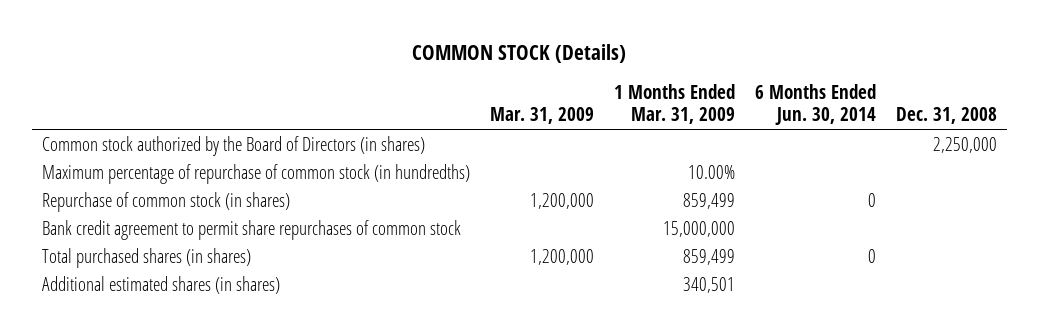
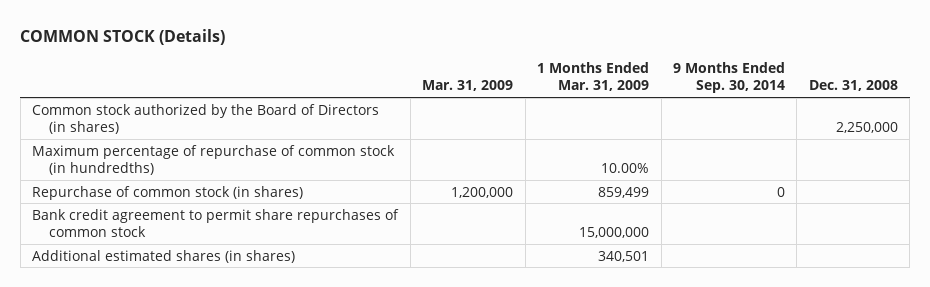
[754,84,876,126] 6 Months Ended Jun. 30, 2014 -> none
none -> [672,61,785,94] 9 Months Ended Sep. 30, 2014
[41,247,251,268] Total purchased shares (in shares) -> none

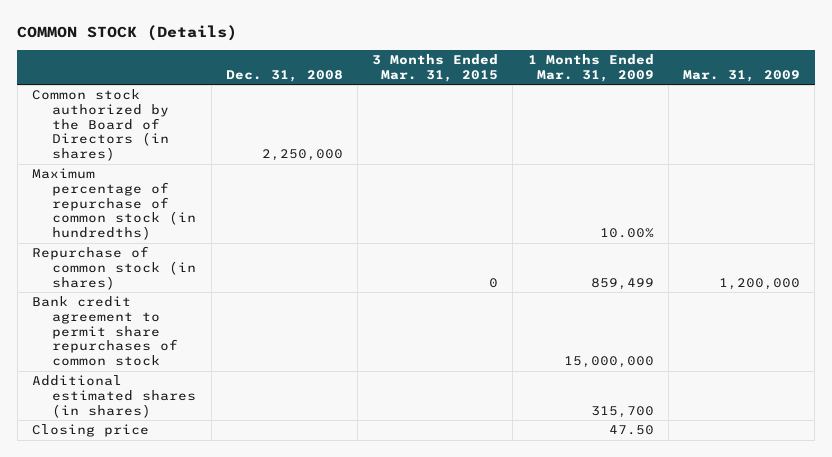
[672,61,785,94] 9 Months Ended Sep. 30, 2014 -> none
none -> [372,54,499,82] 3 Months Ended Mar. 31, 2015
[598,250,650,262] 340,501 -> [590,405,654,418] 315,700
none -> [32,424,150,438] Closing price

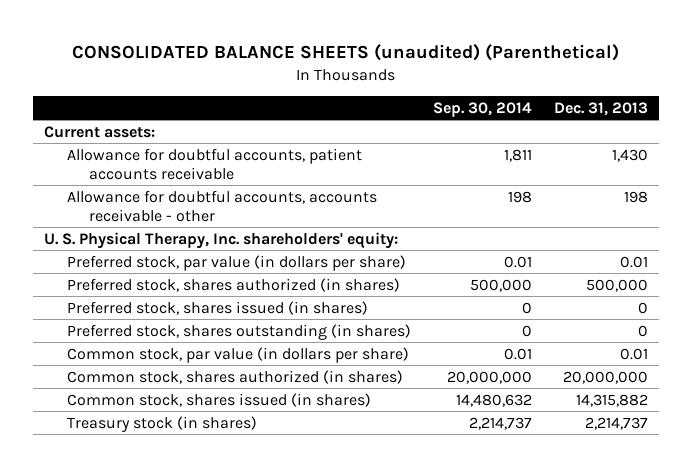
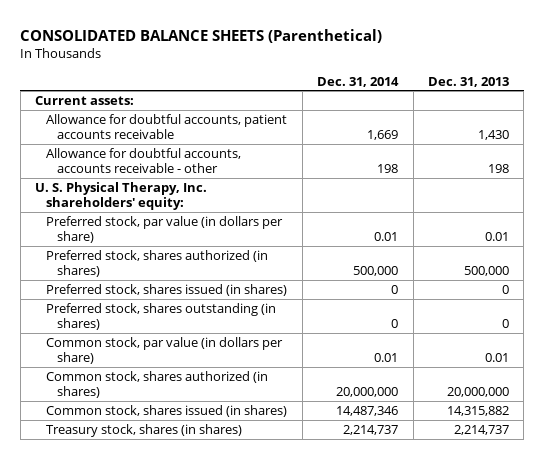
[71,44,619,62] CONSOLIDATED BALANCE SHEETS (unaudited) (Parenthetical) -> [20,28,383,43] CONSOLIDATED BALANCE SHEETS (Parenthetical)
[432,101,532,117] Sep. 30, 2014 -> none
none -> [317,76,400,87] Dec. 31, 2014
[66,415,257,432] Treasury stock (in shares) -> [46,423,243,437] Treasury stock, shares (in shares)

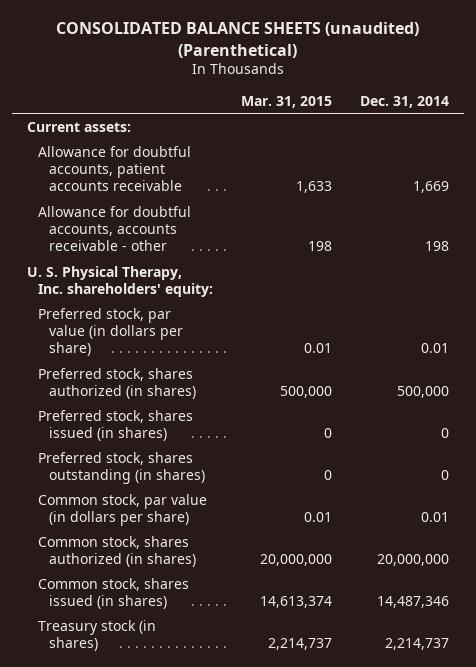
[20,28,383,43] CONSOLIDATED BALANCE SHEETS (Parenthetical) -> [56,22,420,58] CONSOLIDATED BALANCE SHEETS (unaudited) (Parenthetical)
[427,76,509,87] Dec. 31, 2013 -> none
none -> [241,95,333,108] Mar. 31, 2015
[46,423,243,437] Treasury stock, shares (in shares) -> [37,619,156,651] Treasury stock (in shares)

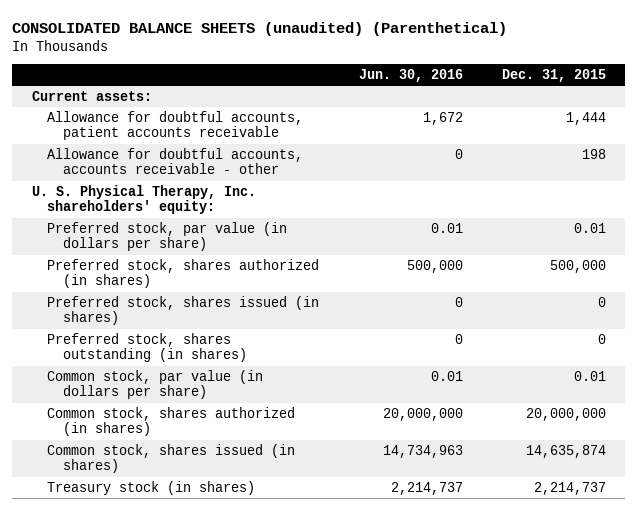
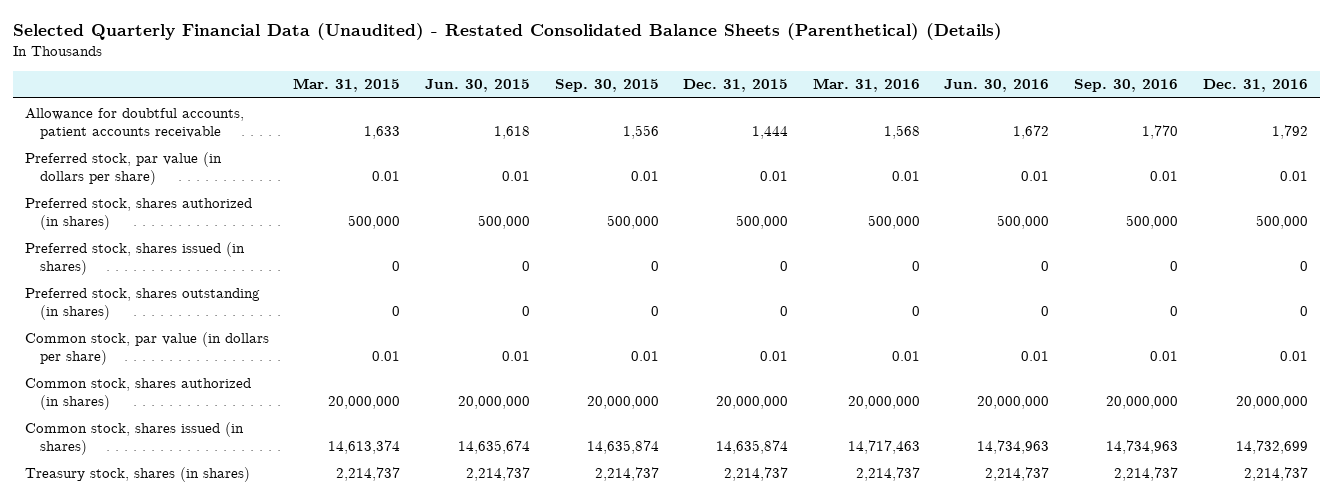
[12,21,508,36] CONSOLIDATED BALANCE SHEETS (unaudited) (Parenthetical) -> [12,22,1002,40] Selected Quarterly Financial Data (Unaudited) - Restated Consolidated Balance Sheets (Parenthetical) (Details)
none -> [293,78,401,93] Mar. 31, 2015
none -> [425,79,531,93] Jun. 30, 2015
none -> [554,79,659,93] Sep. 30, 2015
none -> [812,78,920,93] Mar. 31, 2016
none -> [1073,79,1178,93] Sep. 30, 2016
none -> [1202,79,1308,93] Dec. 31, 2016
[31,90,152,101] Current assets: -> none
[47,147,304,175] Allowance for doubtful accounts, accounts receivable - other -> none
[31,184,256,215] U. S. Physical Therapy, Inc. shareholders' equity: -> none
[47,480,256,495] Treasury stock (in shares) -> [24,466,250,482] Treasury stock, shares (in shares)

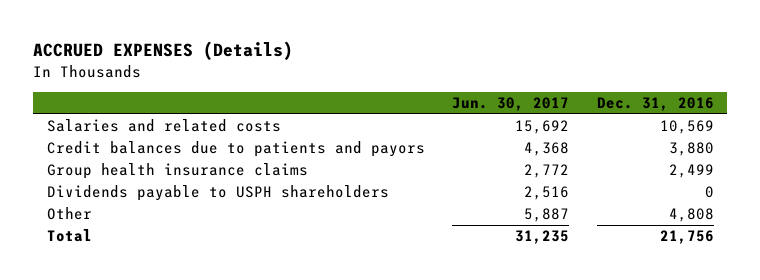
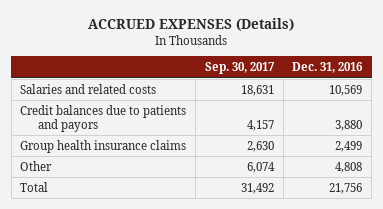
[452,97,570,112] Jun. 30, 2017 -> none
none -> [204,62,275,75] Sep. 30, 2017
[46,185,389,202] Dividends payable to USPH shareholders -> none

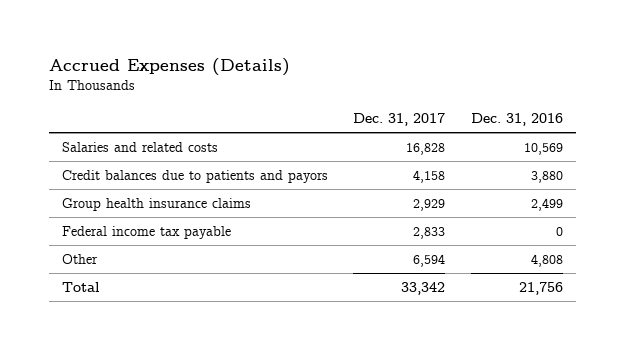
[88,18,295,32] ACCRUED EXPENSES (Details) -> [48,57,290,76] Accrued Expenses (Details)
[204,62,275,75] Sep. 30, 2017 -> none
none -> [353,113,446,127] Dec. 31, 2017
none -> [61,225,231,239] Federal income tax payable

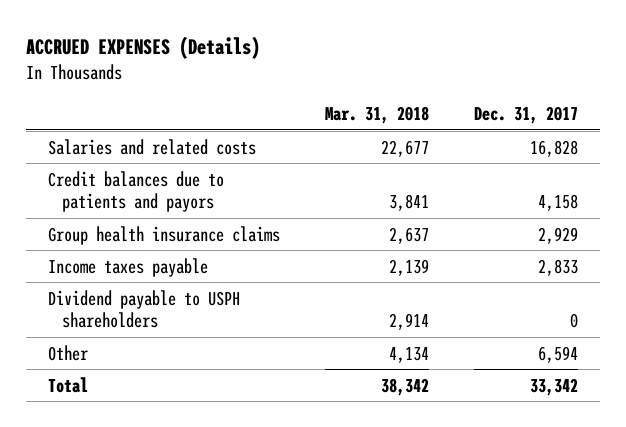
[48,57,290,76] Accrued Expenses (Details) -> [25,36,260,60] ACCRUED EXPENSES (Details)
[471,113,564,127] Dec. 31, 2016 -> none
none -> [325,105,430,124] Mar. 31, 2018
[61,225,231,239] Federal income tax payable -> [48,257,209,277] Income taxes payable
none -> [48,289,241,329] Dividend payable to USPH shareholders

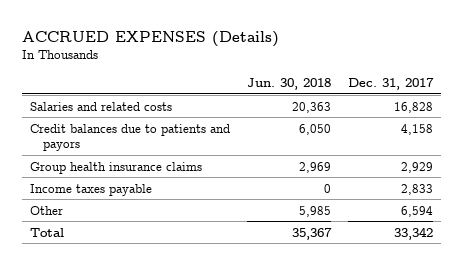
[325,105,430,124] Mar. 31, 2018 -> none
none -> [247,78,332,91] Jun. 30, 2018
[48,289,241,329] Dividend payable to USPH shareholders -> none

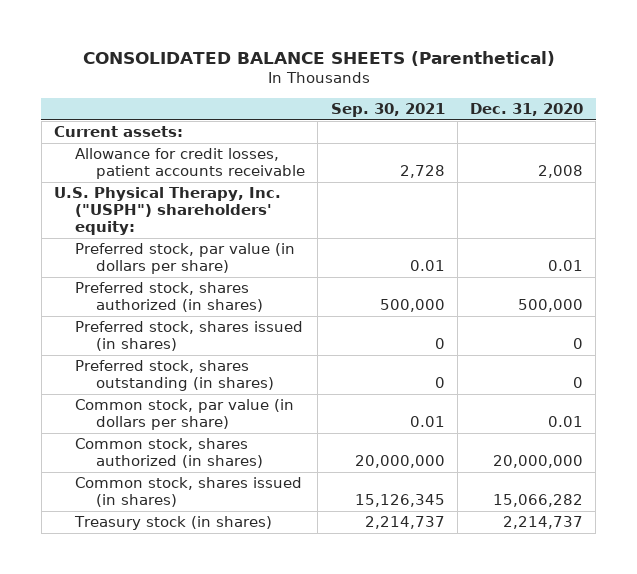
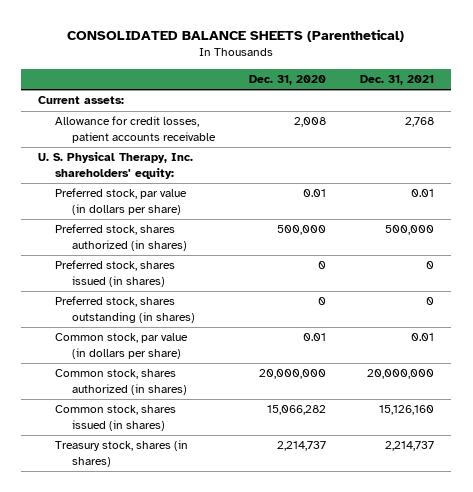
[330,103,445,118] Sep. 30, 2021 -> none
none -> [360,75,435,86] Dec. 31, 2021
[54,187,282,236] U.S. Physical Therapy, Inc. ("USPH") shareholders' equity: -> [38,152,194,179] U. S. Physical Therapy, Inc. shareholders' equity:
[74,516,273,531] Treasury stock (in shares) -> [55,440,189,467] Treasury stock, shares (in shares)

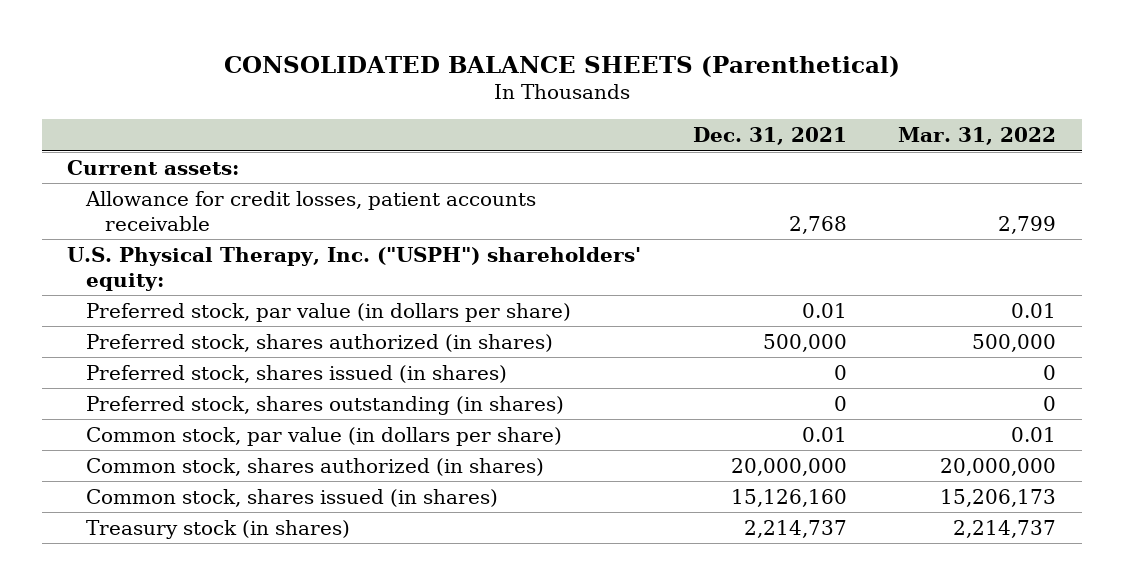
[248,75,326,86] Dec. 31, 2020 -> none
none -> [898,127,1057,146] Mar. 31, 2022
[38,152,194,179] U. S. Physical Therapy, Inc. shareholders' equity: -> [67,246,642,291] U.S. Physical Therapy, Inc. ("USPH") shareholders' equity:
[55,440,189,467] Treasury stock, shares (in shares) -> [86,519,351,539] Treasury stock (in shares)

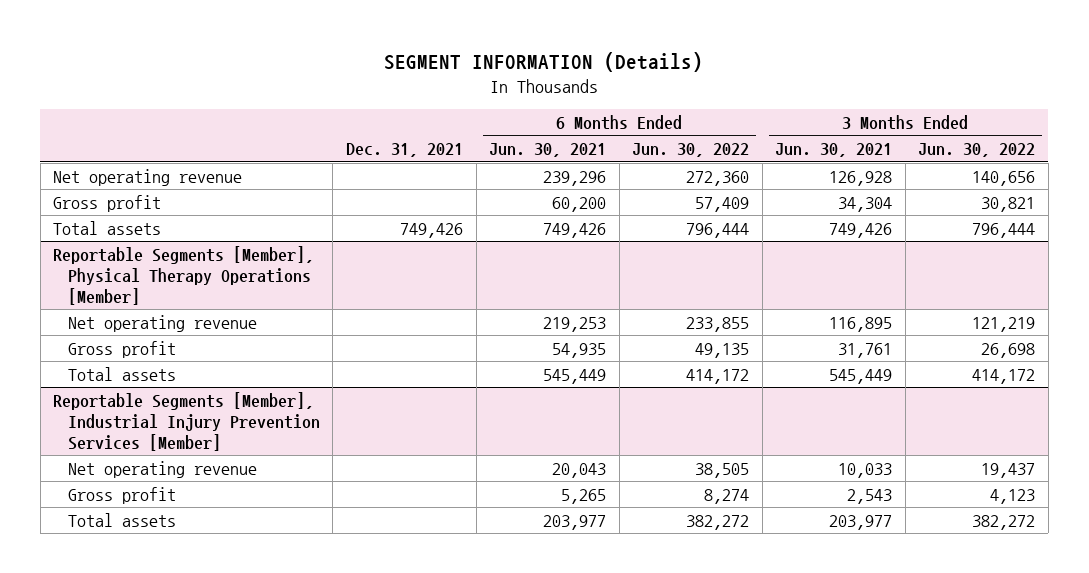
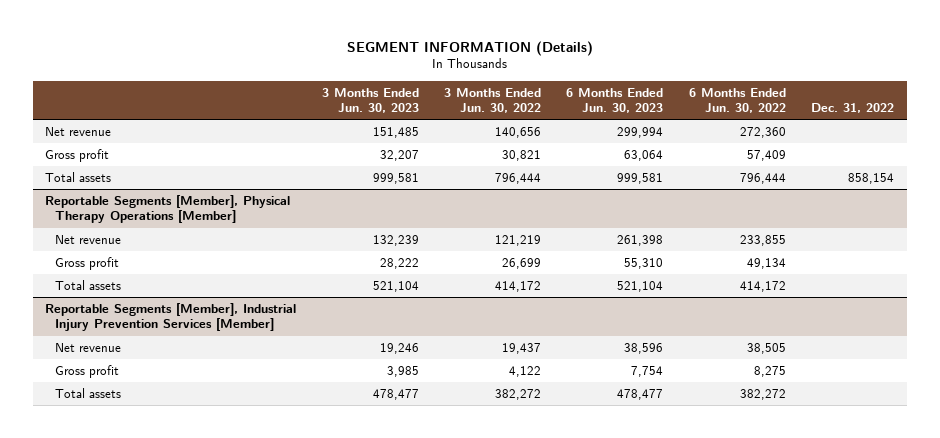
[345,143,463,158] Dec. 31, 2021 -> none
[489,143,607,158] Jun. 30, 2021 -> none
[775,143,893,158] Jun. 30, 2021 -> none
none -> [321,87,419,113] 3 Months Ended Jun. 30, 2023
none -> [566,87,664,113] 6 Months Ended Jun. 30, 2023
none -> [811,102,895,113] Dec. 31, 2022
[53,168,243,186] Net operating revenue -> [45,126,112,136] Net revenue
[67,314,257,332] Net operating revenue -> [55,234,122,244] Net revenue
[695,342,750,358] 49,135 -> [746,257,786,269] 49,134
[981,342,1036,358] 26,698 -> [502,257,542,269] 26,699
[67,460,257,478] Net operating revenue -> [55,342,122,352] Net revenue
[704,488,750,504] 8,274 -> [753,365,786,377] 8,275
[990,488,1036,504] 4,123 -> [509,365,542,377] 4,122

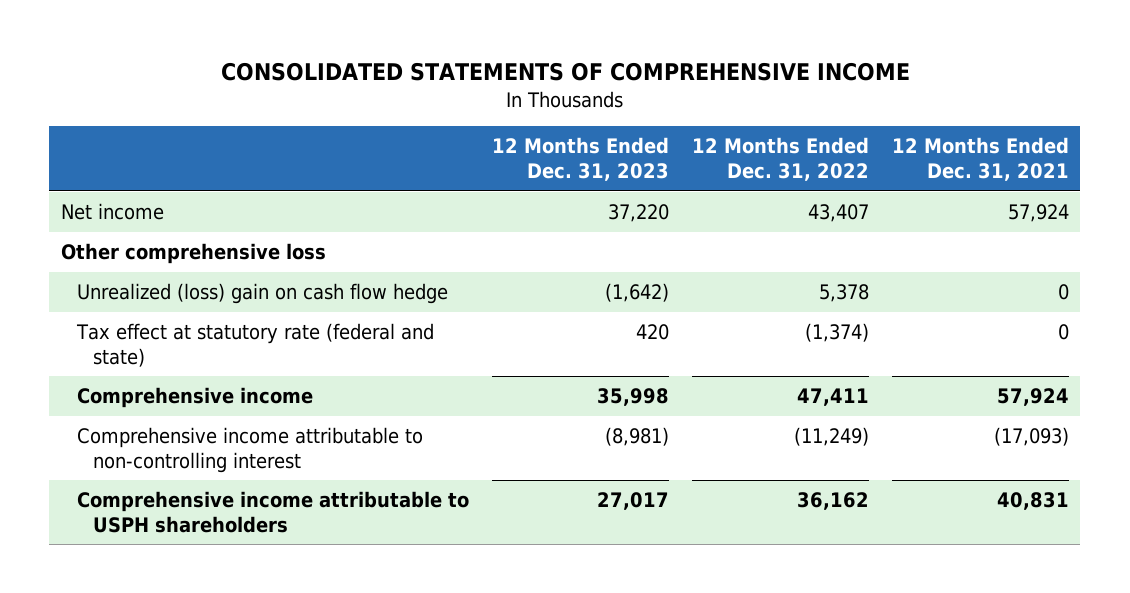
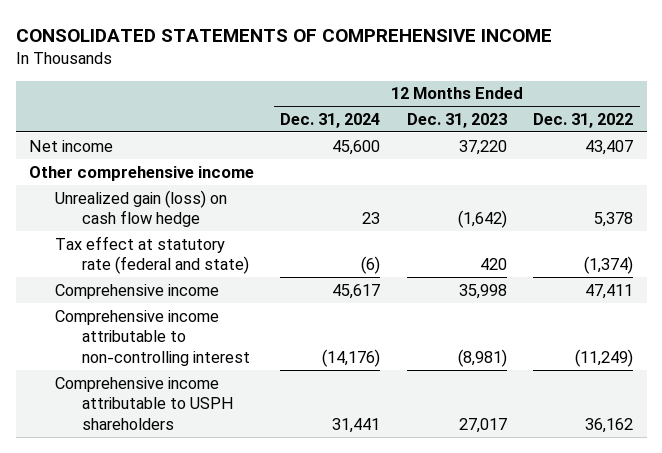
[891,137,1069,181] 12 Months Ended Dec. 31, 2021 -> none
none -> [280,112,381,128] Dec. 31, 2024
[60,243,326,265] Other comprehensive loss -> [28,165,254,181] Other comprehensive income
[76,283,448,305] Unrealized (loss) gain on cash flow hedge -> [55,189,228,228] Unrealized gain (loss) on cash flow hedge

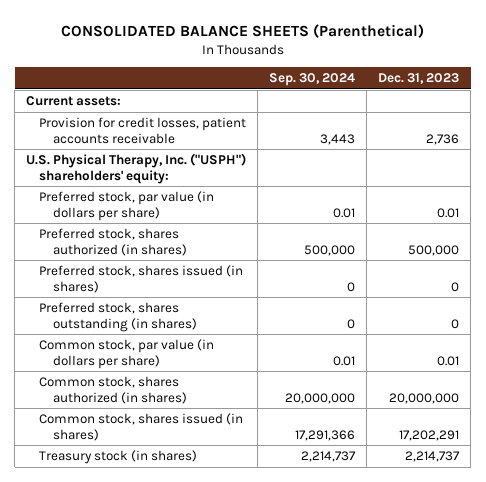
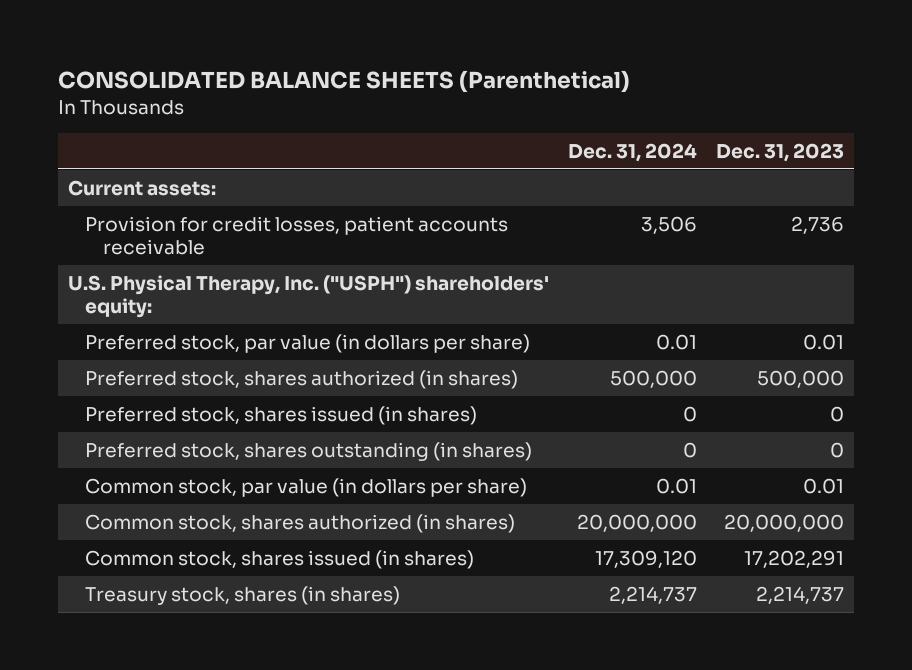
[269,73,356,87] Sep. 30, 2024 -> none
none -> [568,142,698,162] Dec. 31, 2024
[39,450,198,465] Treasury stock (in shares) -> [85,585,401,605] Treasury stock, shares (in shares)

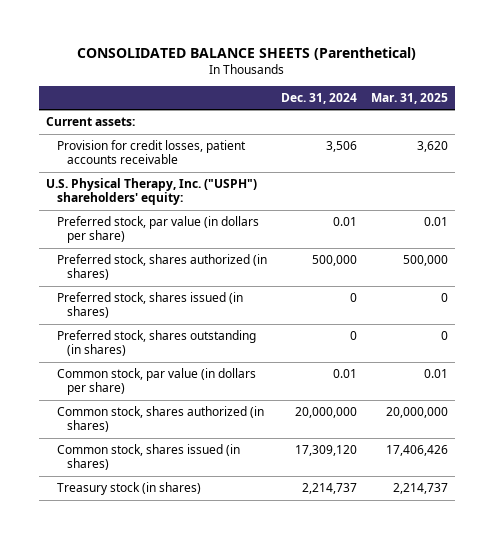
[716,142,845,162] Dec. 31, 2023 -> none
none -> [370,93,448,105] Mar. 31, 2025
[85,585,401,605] Treasury stock, shares (in shares) -> [56,482,201,496] Treasury stock (in shares)

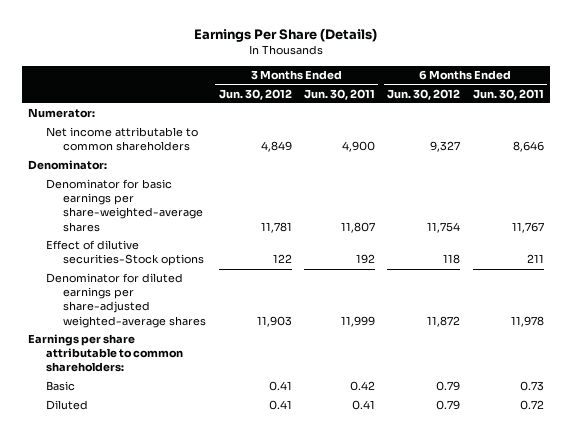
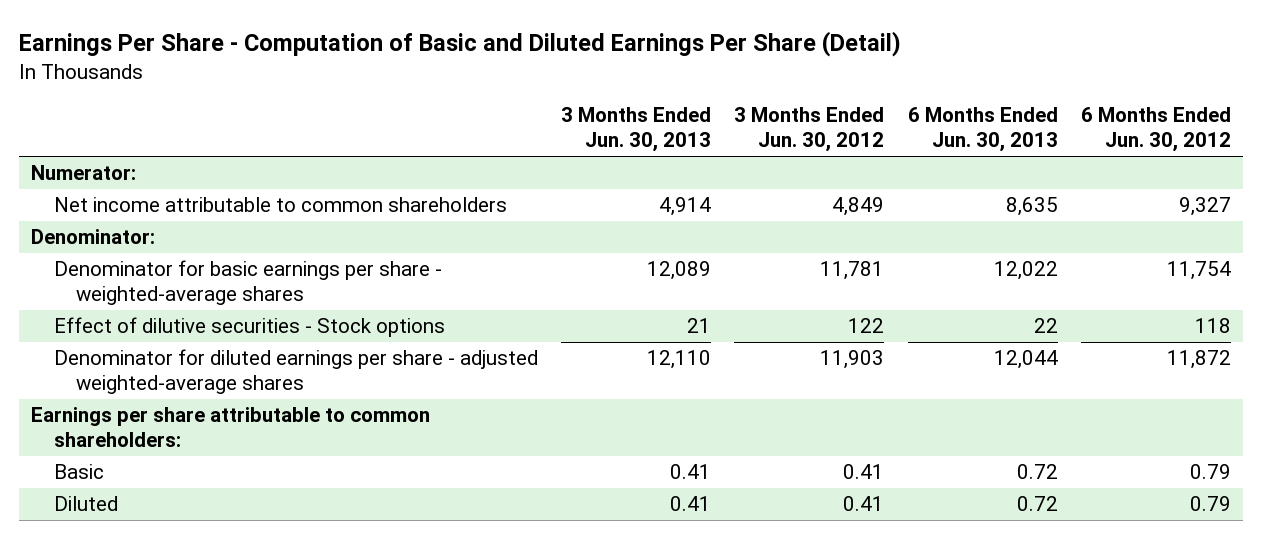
[193,28,377,43] Earnings Per Share (Details) -> [19,31,902,58] Earnings Per Share - Computation of Basic and Diluted Earnings Per Share (Detail)
[303,88,375,100] Jun. 30, 2011 -> none
[472,88,544,100] Jun. 30, 2011 -> none
none -> [561,107,712,153] 3 Months Ended Jun. 30, 2013
none -> [907,107,1058,153] 6 Months Ended Jun. 30, 2013
[45,179,204,232] Denominator for basic earnings per share-weighted-average shares -> [53,260,442,306] Denominator for basic earnings per share - weighted-average shares
[45,240,205,267] Effect of dilutive securities-Stock options -> [53,317,445,338] Effect of dilutive securities - Stock options
[45,273,207,328] Denominator for diluted earnings per share-adjusted weighted-average shares -> [53,349,538,395] Denominator for diluted earnings per share - adjusted weighted-average shares

